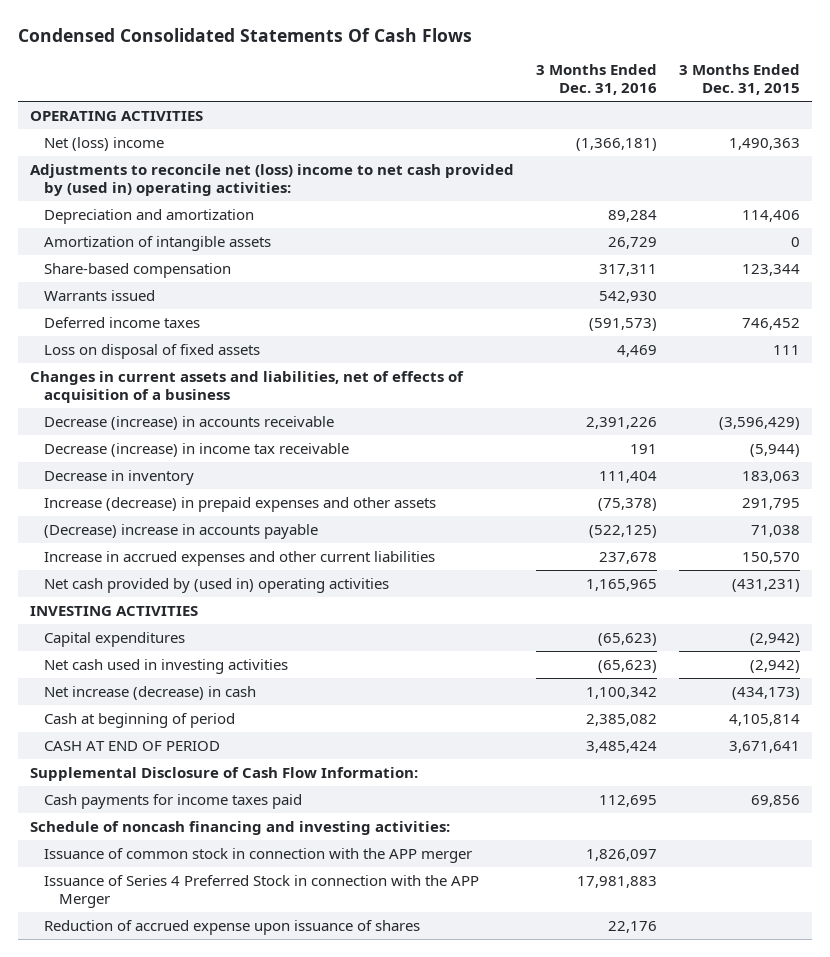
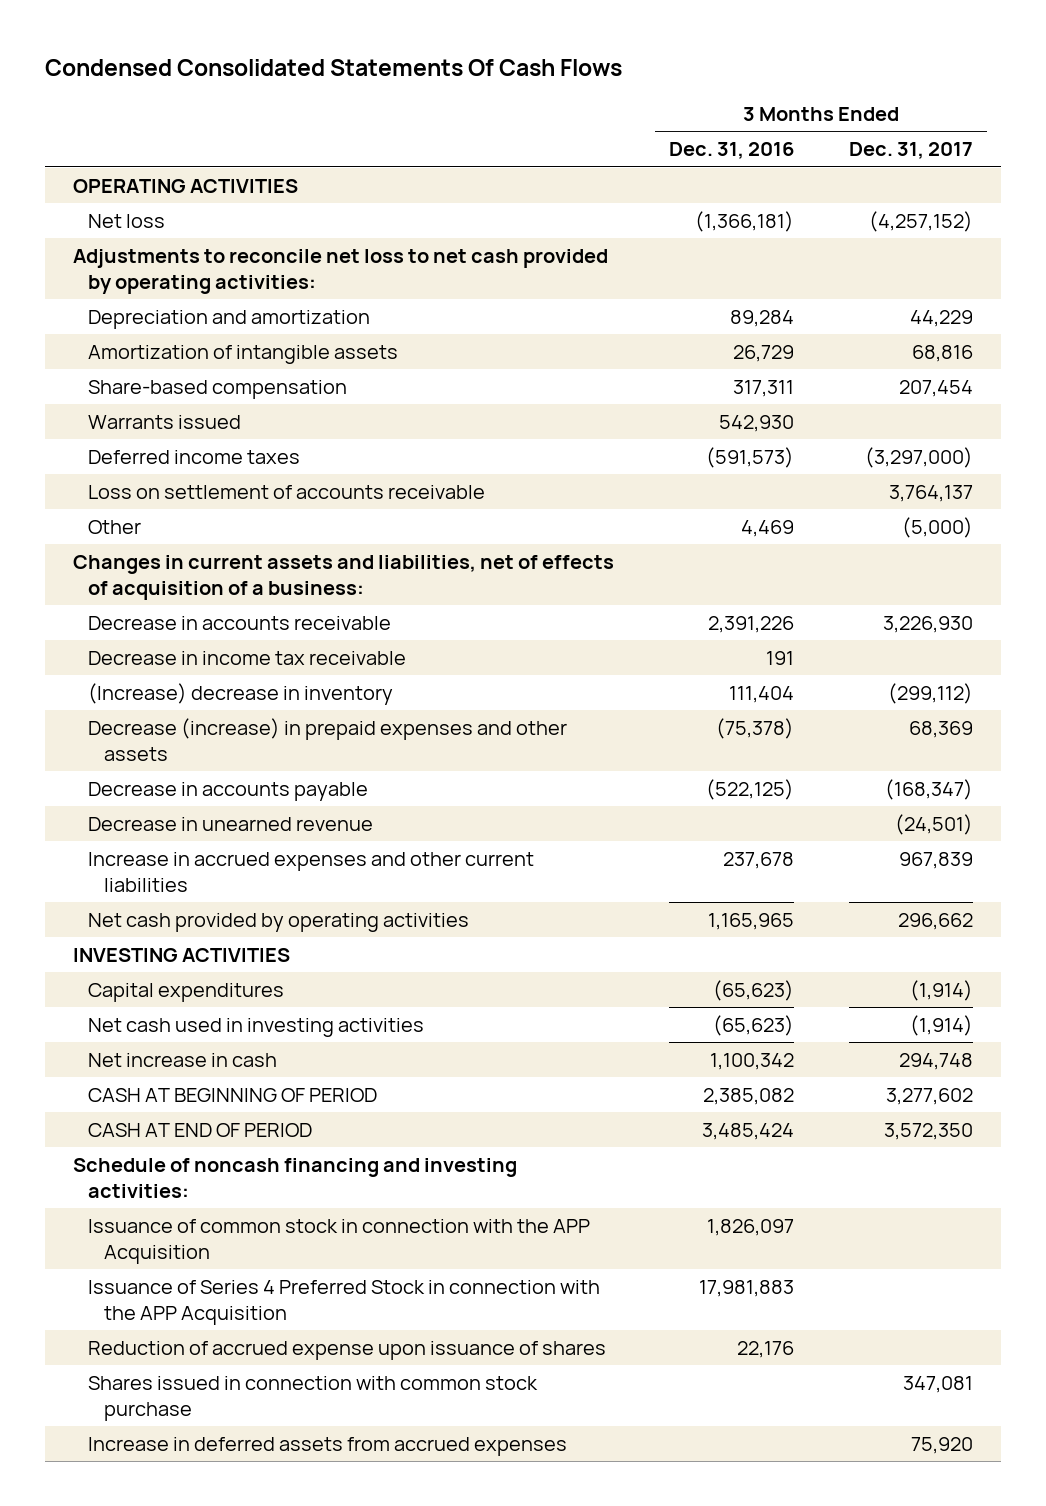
[679,64,801,96] 3 Months Ended Dec. 31, 2015 -> none
none -> [849,142,974,160] Dec. 31, 2017
[44,136,165,151] Net (loss) income -> [88,213,166,228] Net loss
[29,163,514,196] Adjustments to reconcile net (loss) income to net cash provided by (used in) operating activities: -> [72,248,608,294] Adjustments to reconcile net loss to net cash provided by operating activities:
none -> [88,484,486,499] Loss on settlement of accounts receivable
[44,343,261,359] Loss on disposal of fixed assets -> [88,519,142,534] Other
[29,370,464,403] Changes in current assets and liabilities, net of effects of acquisition of a business -> [72,554,614,600] Changes in current assets and liabilities, net of effects of acquisition of a business:
[44,415,335,430] Decrease (increase) in accounts receivable -> [88,615,392,630] Decrease in accounts receivable
[44,442,350,457] Decrease (increase) in income tax receivable -> [88,650,407,665] Decrease in income tax receivable
[44,469,195,485] Decrease in inventory -> [88,682,394,705] (Increase) decrease in inventory
[44,496,437,512] Increase (decrease) in prepaid expenses and other assets -> [88,717,568,761] Decrease (increase) in prepaid expenses and other assets
[44,523,319,539] (Decrease) increase in accounts payable -> [88,781,369,801] Decrease in accounts payable
none -> [88,816,374,831] Decrease in unearned revenue
[44,577,390,593] Net cash provided by (used in) operating activities -> [88,912,470,932] Net cash provided by operating activities
[44,685,257,700] Net increase (decrease) in cash -> [88,1052,278,1067] Net increase in cash
[44,712,236,728] Cash at beginning of period -> [88,1087,378,1102] CASH AT BEGINNING OF PERIOD
[29,766,418,781] Supplemental Disclosure of Cash Flow Information: -> none
[44,793,303,809] Cash payments for income taxes paid -> none
[44,847,473,863] Issuance of common stock in connection with the APP merger -> [88,1218,591,1264] Issuance of common stock in connection with the APP Acquisition
[44,874,480,908] Issuance of Series 4 Preferred Stock in connection with the APP Merger -> [88,1279,601,1325] Issuance of Series 4 Preferred Stock in connection with the APP Acquisition
none -> [88,1375,539,1421] Shares issued in connection with common stock purchase
none -> [88,1436,568,1456] Increase in deferred assets from accrued expenses

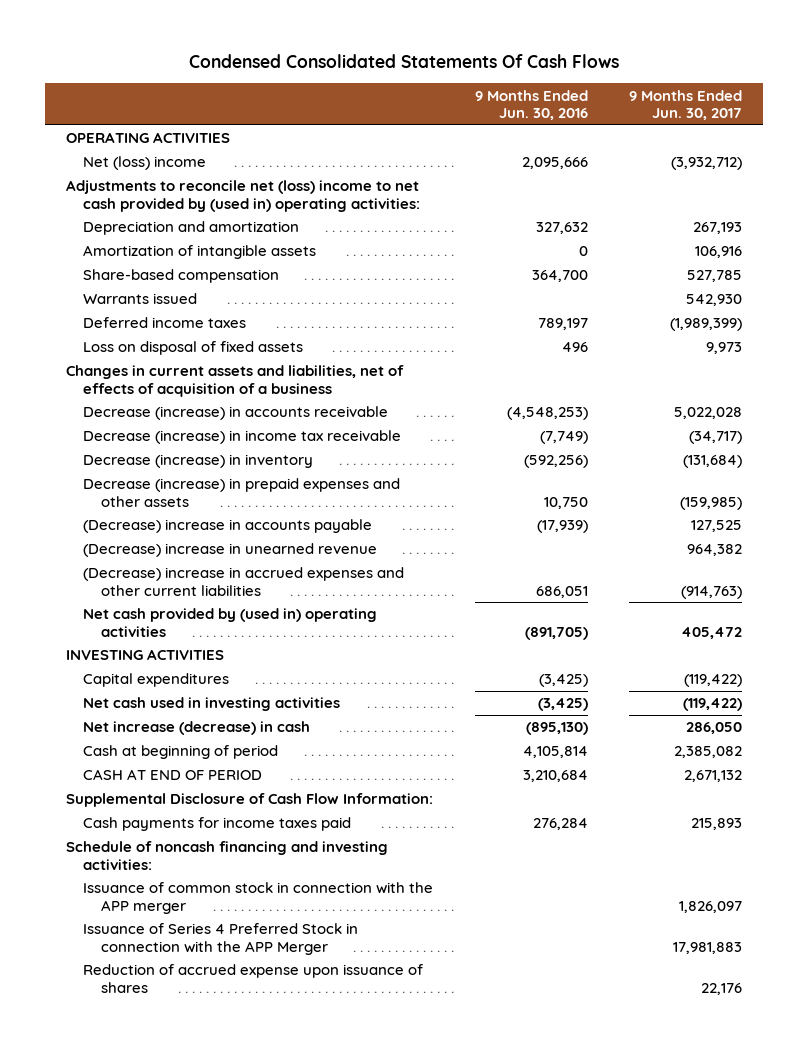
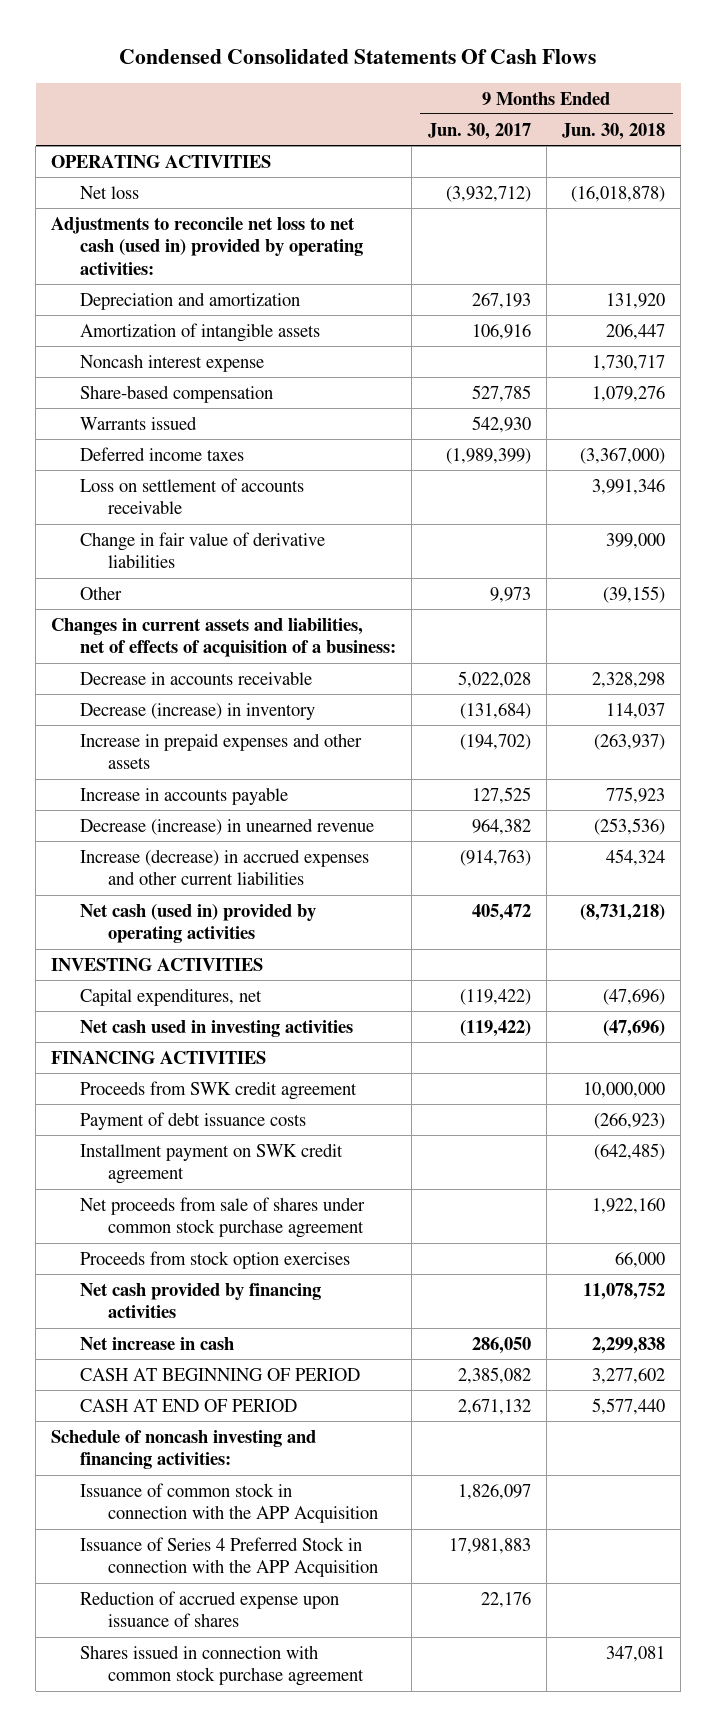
[474,89,588,121] 9 Months Ended Jun. 30, 2016 -> none
none -> [562,122,666,140] Jun. 30, 2018
[83,156,207,171] Net (loss) income -> [79,185,139,199] Net loss
[65,180,421,212] Adjustments to reconcile net (loss) income to net cash provided by (used in) operating activities: -> [51,216,363,275] Adjustments to reconcile net loss to net cash (used in) provided by operating activities:
none -> [79,353,264,372] Noncash interest expense
[83,430,402,445] Decrease (increase) in income tax receivable -> none
none -> [79,477,304,515] Loss on settlement of accounts receivable
none -> [79,531,325,569] Change in fair value of derivative liabilities
[83,341,304,356] Loss on disposal of fixed assets -> [79,585,122,600] Other
[65,365,404,397] Changes in current assets and liabilities, net of effects of acquisition of a business -> [51,617,396,658] Changes in current assets and liabilities, net of effects of acquisition of a business:
[83,406,389,421] Decrease (increase) in accounts receivable -> [79,670,312,685] Decrease in accounts receivable
[83,478,401,507] Decrease (increase) in prepaid expenses and other assets -> [79,732,362,770] Increase in prepaid expenses and other assets
[680,496,743,510] (159,985) -> [459,733,531,750] (194,702)
[83,519,373,534] (Decrease) increase in accounts payable -> [79,786,288,805] Increase in accounts payable
[83,543,378,558] (Decrease) increase in unearned revenue -> [79,817,374,835] Decrease (increase) in unearned revenue
[83,567,405,596] (Decrease) increase in accrued expenses and other current liabilities -> [79,848,369,886] Increase (decrease) in accrued expenses and other current liabilities
[83,608,378,637] Net cash provided by (used in) operating activities -> [79,903,316,944] Net cash (used in) provided by operating activities
[83,673,230,688] Capital expenditures -> [79,987,262,1006] Capital expenditures, net
none -> [51,1050,267,1064] FINANCING ACTIVITIES
none -> [79,1080,357,1100] Proceeds from SWK credit agreement
none -> [79,1111,306,1130] Payment of debt issuance costs
none -> [79,1142,343,1185] Installment payment on SWK credit agreement
none -> [79,1196,365,1239] Net proceeds from sale of shares under common stock purchase agreement
none -> [79,1250,350,1269] Proceeds from stock option exercises
none -> [79,1282,321,1319] Net cash provided by financing activities
[83,721,311,736] Net increase (decrease) in cash -> [79,1336,234,1350] Net increase in cash
[83,745,279,760] Cash at beginning of period -> [79,1367,360,1381] CASH AT BEGINNING OF PERIOD
[65,793,433,808] Supplemental Disclosure of Cash Flow Information: -> none
[83,817,352,832] Cash payments for income taxes paid -> none
[65,841,388,870] Schedule of noncash financing and investing activities: -> [51,1429,317,1470] Schedule of noncash investing and financing activities:
[83,882,434,914] Issuance of common stock in connection with the APP merger -> [79,1482,379,1524] Issuance of common stock in connection with the APP Acquisition
[83,923,359,955] Issuance of Series 4 Preferred Stock in connection with the APP Merger -> [79,1536,379,1578] Issuance of Series 4 Preferred Stock in connection with the APP Acquisition
none -> [79,1644,365,1687] Shares issued in connection with common stock purchase agreement

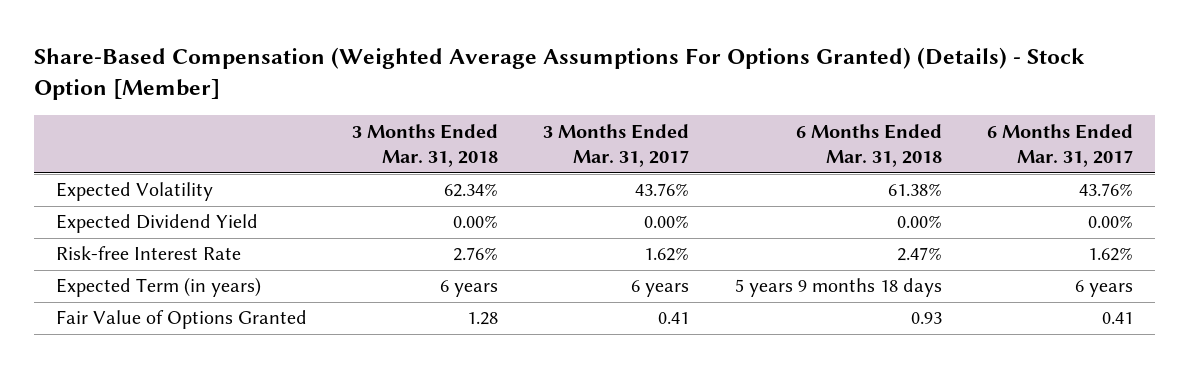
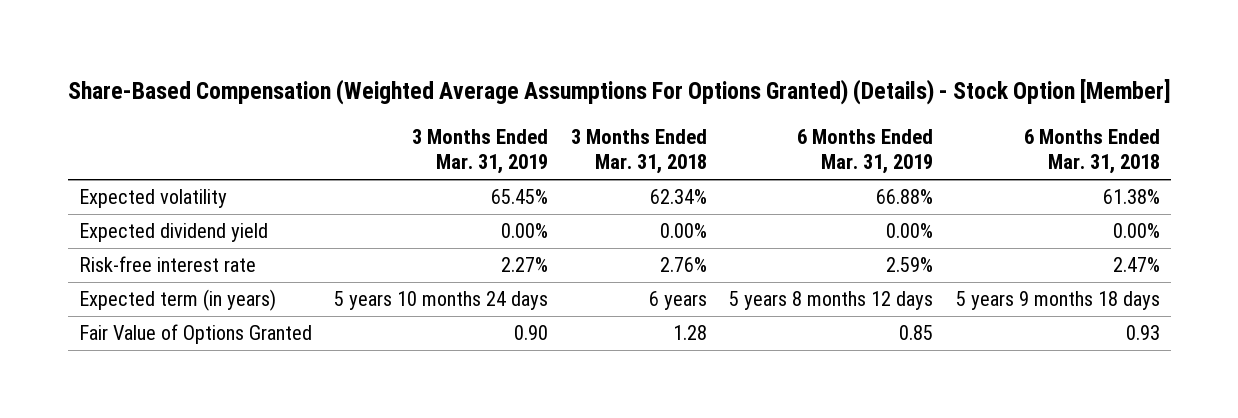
[543,123,690,168] 3 Months Ended Mar. 31, 2017 -> none
[986,123,1133,168] 6 Months Ended Mar. 31, 2017 -> none
none -> [412,129,549,175] 3 Months Ended Mar. 31, 2019
none -> [797,129,934,175] 6 Months Ended Mar. 31, 2019
[56,182,214,202] Expected Volatility -> [78,189,227,209] Expected volatility
[56,214,259,234] Expected Dividend Yield -> [78,223,268,243] Expected dividend yield
[56,246,242,261] Risk-free Interest Rate -> [78,256,256,273] Risk-free interest rate
[56,277,262,298] Expected Term (in years) -> [78,289,276,312] Expected term (in years)

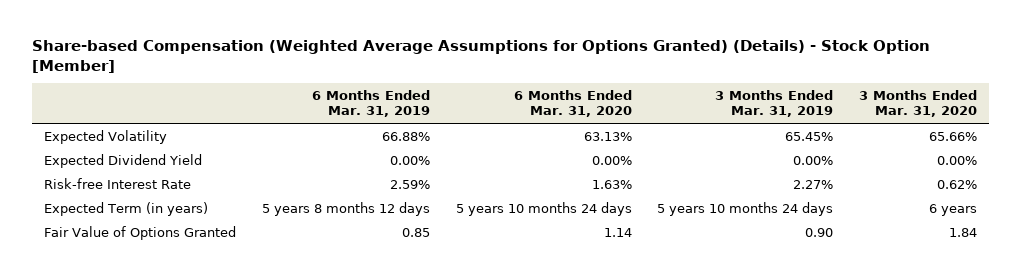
[67,79,1171,106] Share-Based Compensation (Weighted Average Assumptions For Options Granted) (Details) - Stock Option [Member] -> [31,40,930,73] Share-based Compensation (Weighted Average Assumptions for Options Granted) (Details) - Stock Option [Member]
[570,129,707,175] 3 Months Ended Mar. 31, 2018 -> none
[1023,129,1160,175] 6 Months Ended Mar. 31, 2018 -> none
none -> [513,89,632,118] 6 Months Ended Mar. 31, 2020
none -> [858,89,977,118] 3 Months Ended Mar. 31, 2020
[78,189,227,209] Expected volatility -> [44,129,168,144] Expected Volatility
[78,223,268,243] Expected dividend yield -> [44,153,203,168] Expected Dividend Yield
[78,256,256,273] Risk-free interest rate -> [44,177,192,189] Risk-free Interest Rate
[78,289,276,312] Expected term (in years) -> [44,201,209,216] Expected Term (in years)

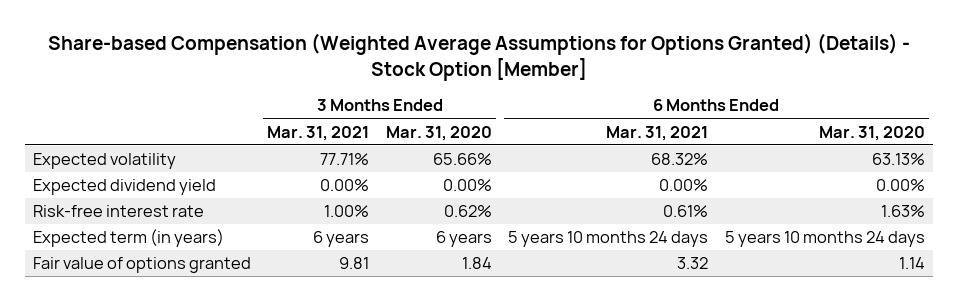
[311,89,430,118] 6 Months Ended Mar. 31, 2019 -> none
[715,89,834,118] 3 Months Ended Mar. 31, 2019 -> none
none -> [267,125,370,141] Mar. 31, 2021
none -> [606,125,709,141] Mar. 31, 2021
[44,129,168,144] Expected Volatility -> [32,153,176,170] Expected volatility
[44,153,203,168] Expected Dividend Yield -> [32,179,216,196] Expected dividend yield
[44,177,192,189] Risk-free Interest Rate -> [32,205,204,218] Risk-free interest rate
[44,201,209,216] Expected Term (in years) -> [32,229,224,248] Expected term (in years)
[44,225,237,240] Fair Value of Options Granted -> [32,257,251,274] Fair value of options granted

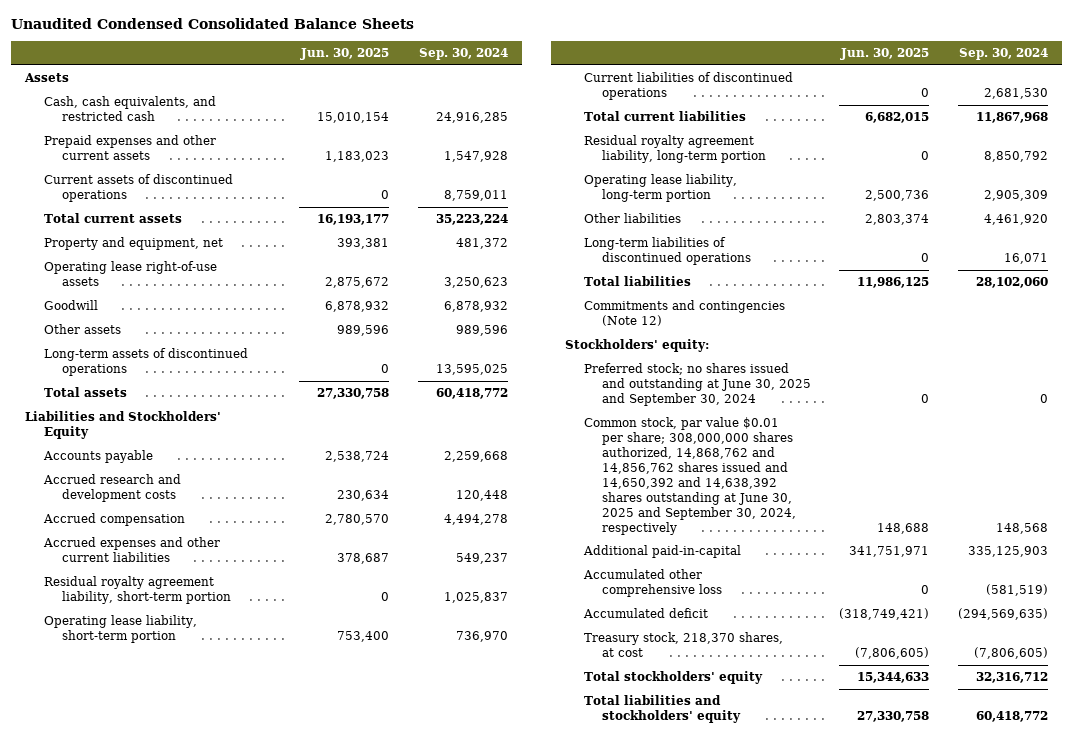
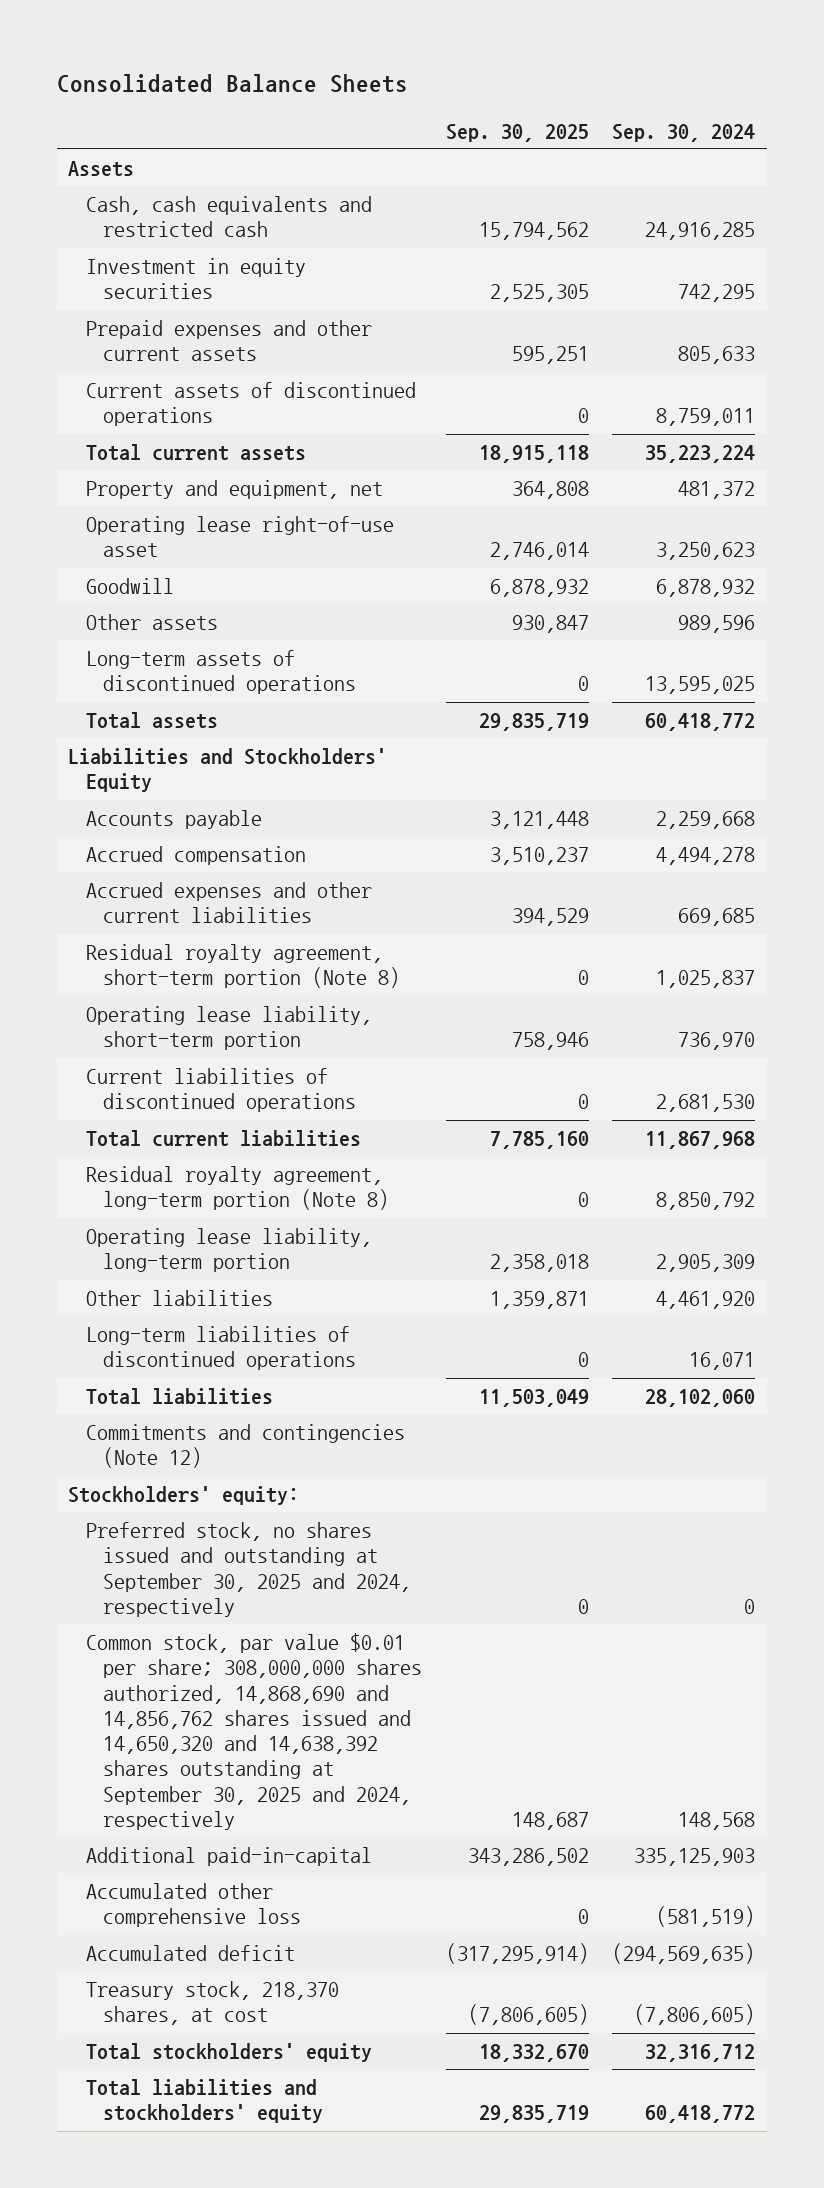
[11,18,415,30] Unaudited Condensed Consolidated Balance Sheets -> [56,73,408,93] Consolidated Balance Sheets
[300,48,390,61] Jun. 30, 2025 -> none
none -> [445,123,589,142] Sep. 30, 2025
[43,96,216,122] Cash, cash equivalents, and restricted cash -> [85,196,372,238] Cash, cash equivalents and restricted cash
none -> [85,258,306,300] Investment in equity securities
[443,151,508,163] 1,547,928 -> [678,346,756,365] 805,633
[43,261,217,287] Operating lease right-of-use assets -> [85,516,394,558] Operating lease right-of-use asset
[42,474,181,503] Accrued research and development costs -> none
[455,553,508,565] 549,237 -> [678,908,756,927] 669,685
[43,576,231,605] Residual royalty agreement liability, short-term portion -> [85,944,401,989] Residual royalty agreement, short-term portion (Note 8)
[583,135,766,164] Residual royalty agreement liability, long-term portion -> [85,1166,390,1211] Residual royalty agreement, long-term portion (Note 8)
[583,363,811,407] Preferred stock; no shares issued and outstanding at June 30, 2025 and September 30, 2024 -> [85,1522,412,1617] Preferred stock, no shares issued and outstanding at September 30, 2025 and 2024, respectively
[583,417,796,535] Common stock, par value $0.01 per share; 308,000,000 shares authorized, 14,868,762 and 14,856,762 shares issued and 14,650,392 and 14,638,392 shares outstanding at June 30, 2025 and September 30, 2024, respectively -> [85,1633,423,1831] Common stock, par value $0.01 per share; 308,000,000 shares authorized, 14,868,690 and 14,856,762 shares issued and 14,650,320 and 14,638,392 shares outstanding at September 30, 2025 and 2024, respectively

